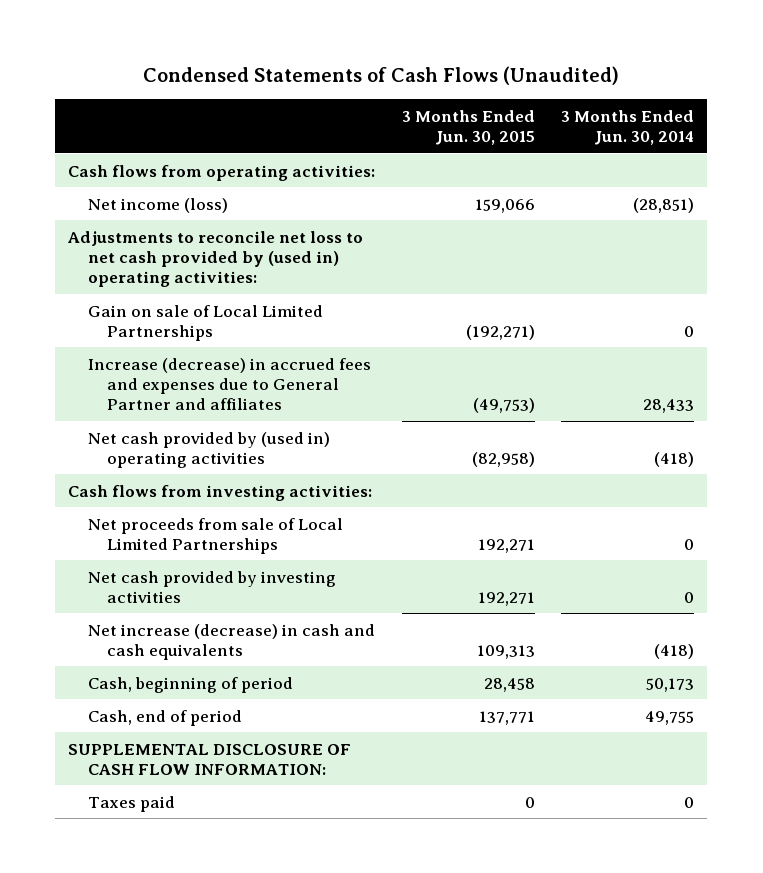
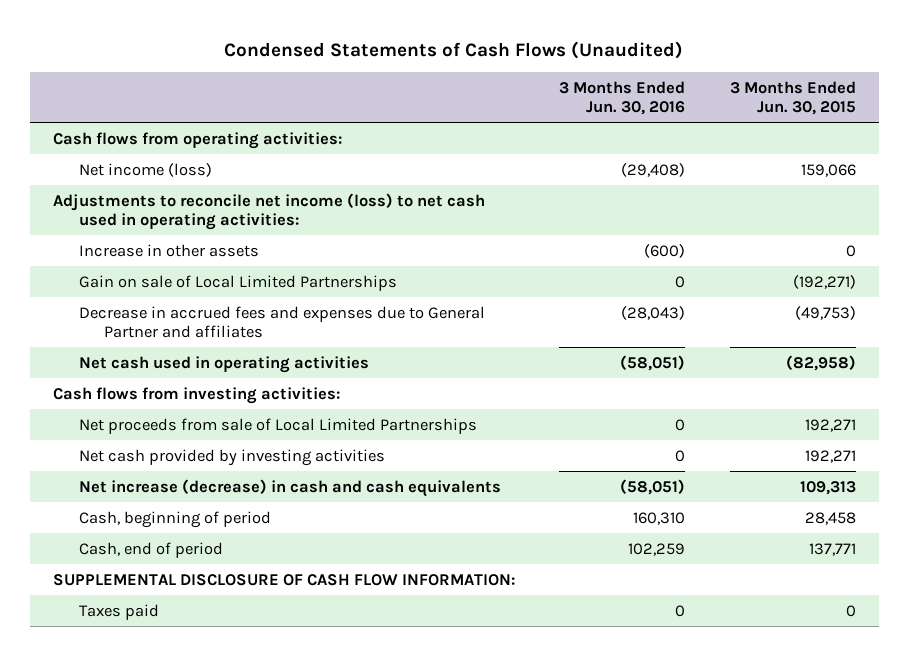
[561,109,695,145] 3 Months Ended Jun. 30, 2014 -> none
none -> [559,80,686,115] 3 Months Ended Jun. 30, 2016
[67,230,364,287] Adjustments to reconcile net loss to net cash provided by (used in) operating activities: -> [52,192,485,230] Adjustments to reconcile net income (loss) to net cash used in operating activities:
none -> [78,243,259,257] Increase in other assets
[87,357,371,410] Increase (decrease) in accrued fees and expenses due to General Partner and affiliates -> [78,305,485,338] Decrease in accrued fees and expenses due to General Partner and affiliates
[87,431,330,468] Net cash provided by (used in) operating activities -> [78,355,369,373] Net cash used in operating activities

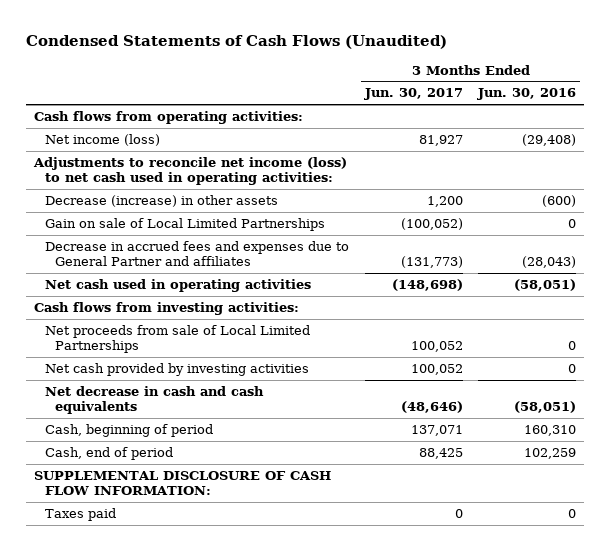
[730,80,857,115] 3 Months Ended Jun. 30, 2015 -> none
none -> [363,88,463,101] Jun. 30, 2017
[78,243,259,257] Increase in other assets -> [44,195,278,208] Decrease (increase) in other assets
[78,478,501,497] Net increase (decrease) in cash and cash equivalents -> [44,386,264,414] Net decrease in cash and cash equivalents

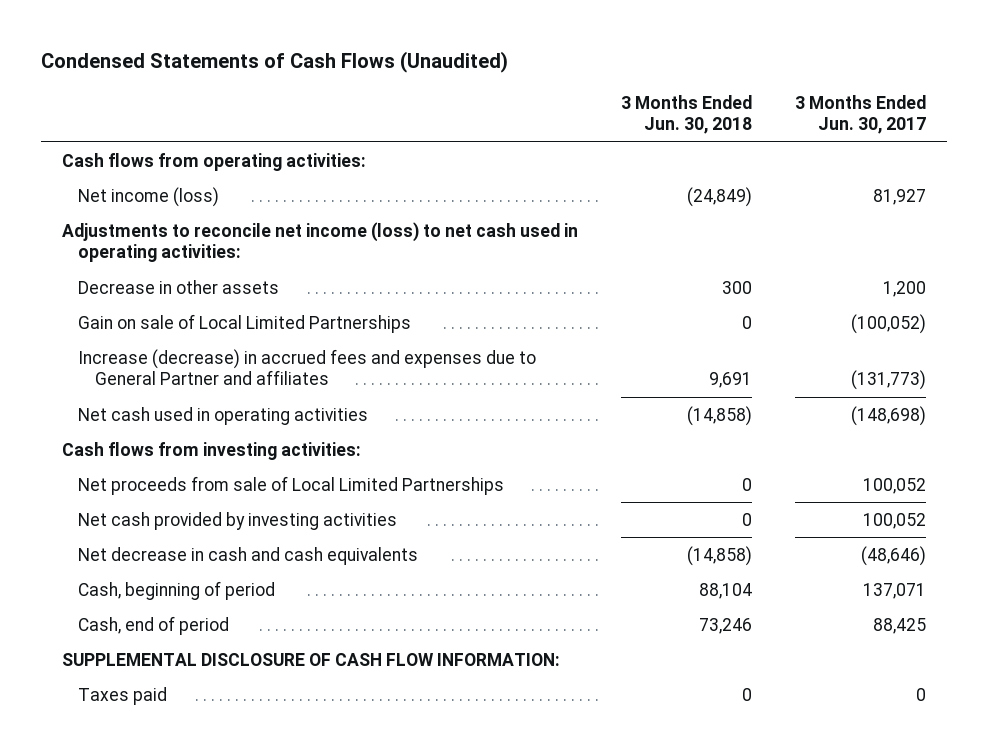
[477,88,577,101] Jun. 30, 2016 -> none
none -> [620,94,752,135] 3 Months Ended Jun. 30, 2018
[44,195,278,208] Decrease (increase) in other assets -> [78,279,280,294] Decrease in other assets
[44,241,349,266] Decrease in accrued fees and expenses due to General Partner and affiliates -> [78,348,537,386] Increase (decrease) in accrued fees and expenses due to General Partner and affiliates

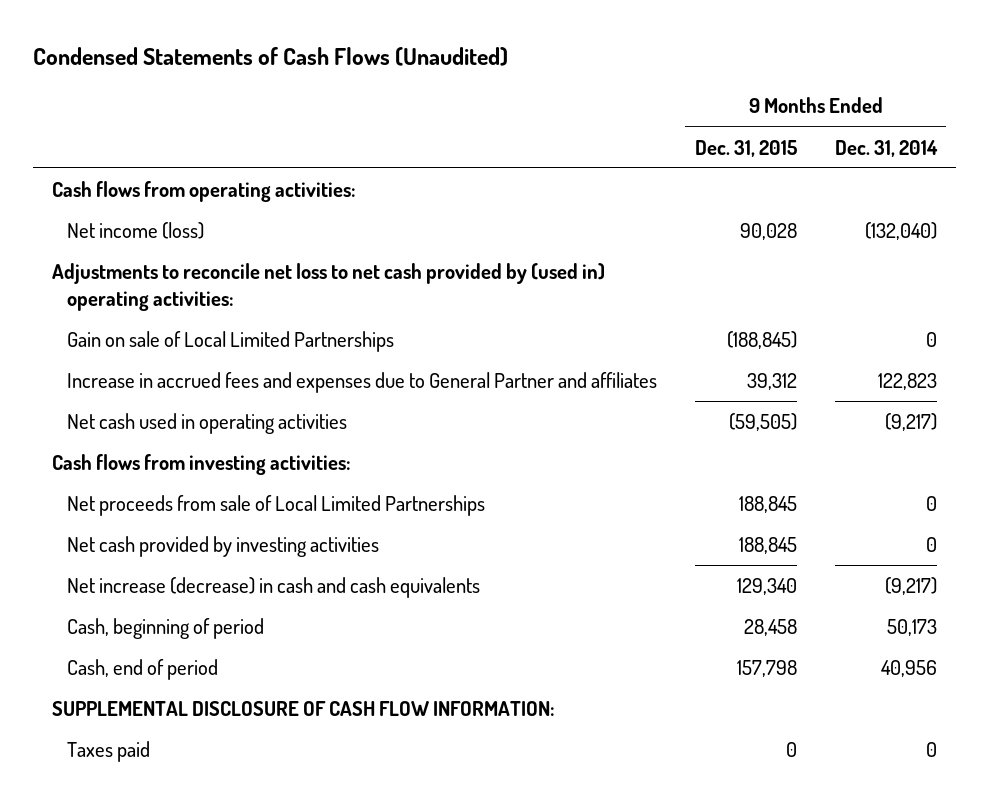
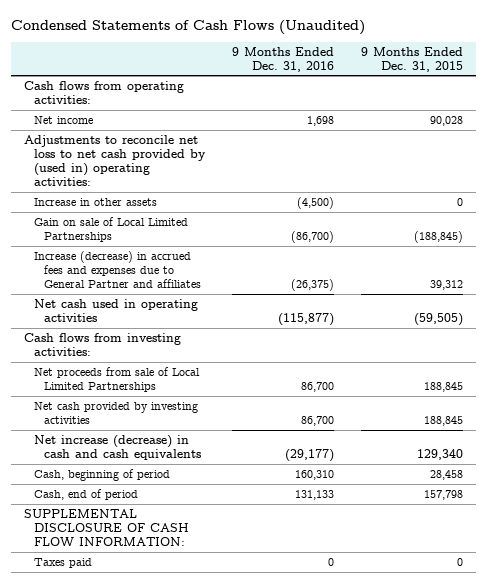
[834,139,938,157] Dec. 31, 2014 -> none
none -> [231,46,334,72] 9 Months Ended Dec. 31, 2016
[66,222,204,240] Net income (loss) -> [34,115,94,124] Net income
none -> [34,197,158,206] Increase in other assets
[66,372,657,394] Increase in accrued fees and expenses due to General Partner and affiliates -> [34,250,201,289] Increase (decrease) in accrued fees and expenses due to General Partner and affiliates

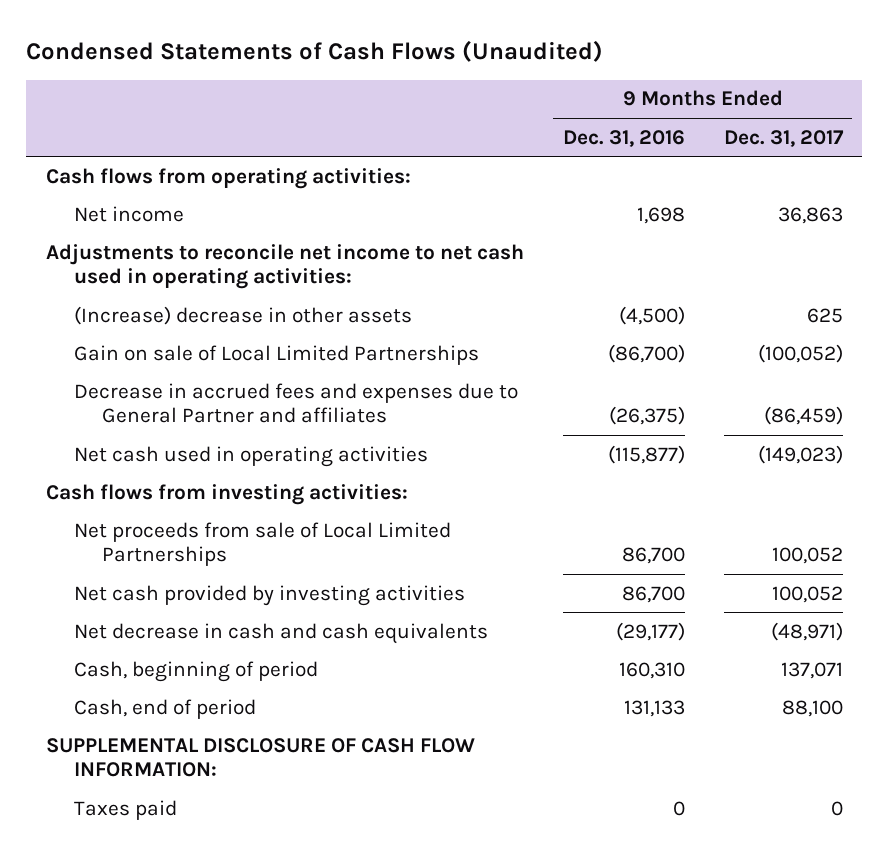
[360,46,463,72] 9 Months Ended Dec. 31, 2015 -> none
none -> [723,129,844,147] Dec. 31, 2017
[24,134,207,187] Adjustments to reconcile net loss to net cash provided by (used in) operating activities: -> [45,243,524,290] Adjustments to reconcile net income to net cash used in operating activities:
[34,197,158,206] Increase in other assets -> [73,305,412,325] (Increase) decrease in other assets
[34,250,201,289] Increase (decrease) in accrued fees and expenses due to General Partner and affiliates -> [73,382,518,424] Decrease in accrued fees and expenses due to General Partner and affiliates
[34,434,201,461] Net increase (decrease) in cash and cash equivalents -> [73,622,488,644] Net decrease in cash and cash equivalents

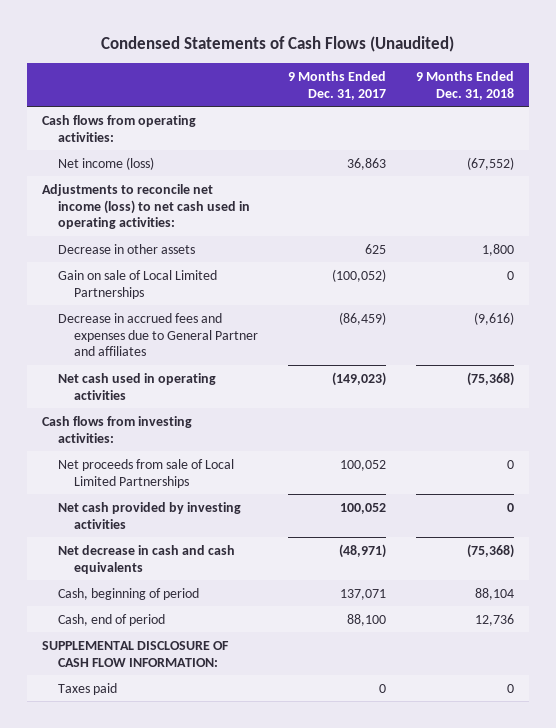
[562,129,685,147] Dec. 31, 2016 -> none
none -> [415,70,514,100] 9 Months Ended Dec. 31, 2018
[73,205,184,222] Net income -> [57,156,154,170] Net income (loss)
[45,243,524,290] Adjustments to reconcile net income to net cash used in operating activities: -> [41,183,250,230] Adjustments to reconcile net income (loss) to net cash used in operating activities:
[73,305,412,325] (Increase) decrease in other assets -> [57,243,195,254] Decrease in other assets

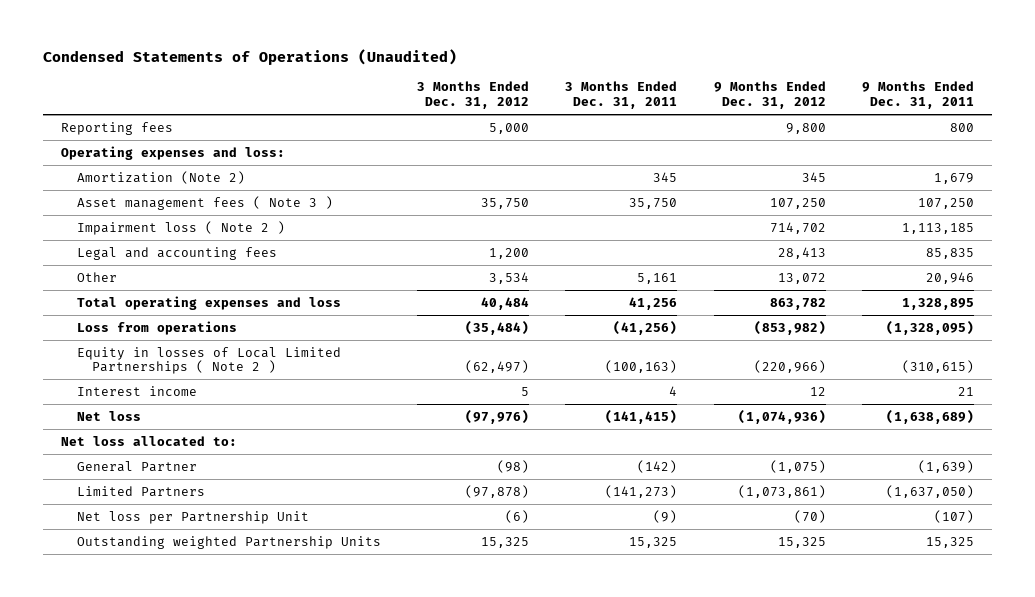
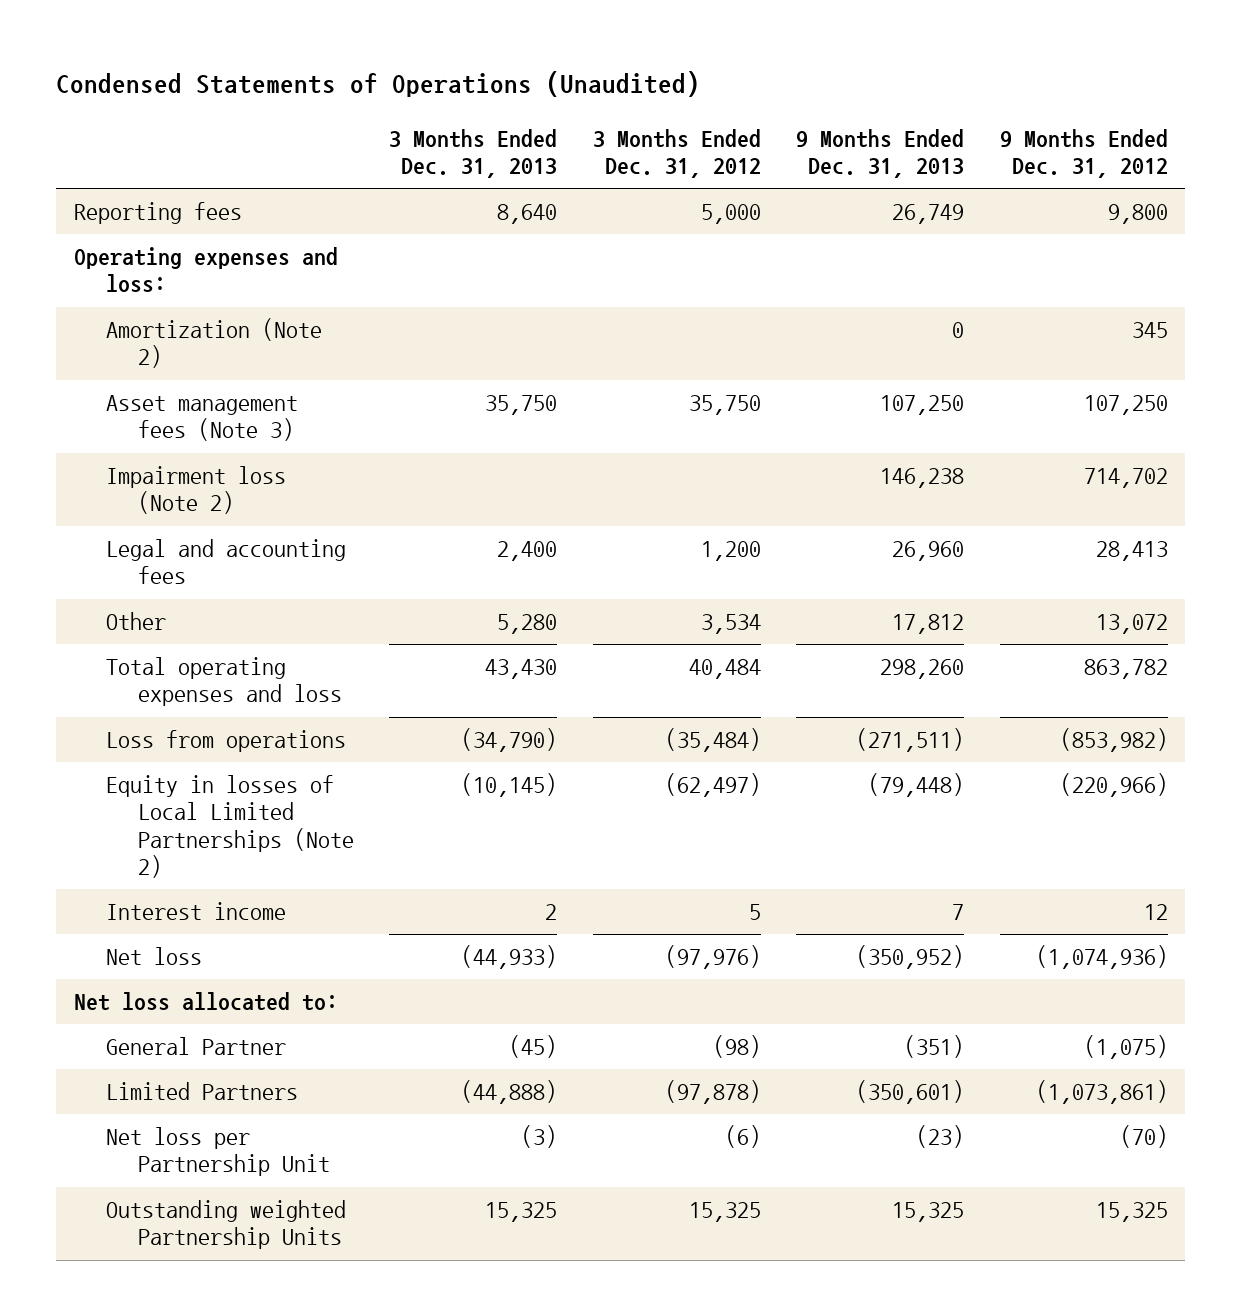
[565,81,678,110] 3 Months Ended Dec. 31, 2011 -> none
[861,81,974,110] 9 Months Ended Dec. 31, 2011 -> none
none -> [389,128,558,178] 3 Months Ended Dec. 31, 2013
none -> [796,128,965,178] 9 Months Ended Dec. 31, 2013
[76,195,333,210] Asset management fees ( Note 3 ) -> [105,395,298,442] Asset management fees (Note 3)
[76,220,285,235] Impairment loss ( Note 2 ) -> [105,466,286,515] Impairment loss (Note 2)
[76,346,341,375] Equity in losses of Local Limited Partnerships ( Note 2 ) -> [105,775,354,879] Equity in losses of Local Limited Partnerships (Note 2)

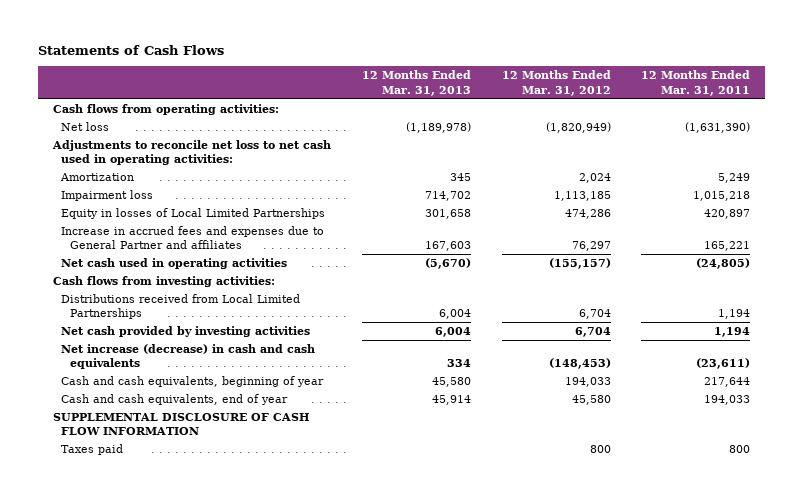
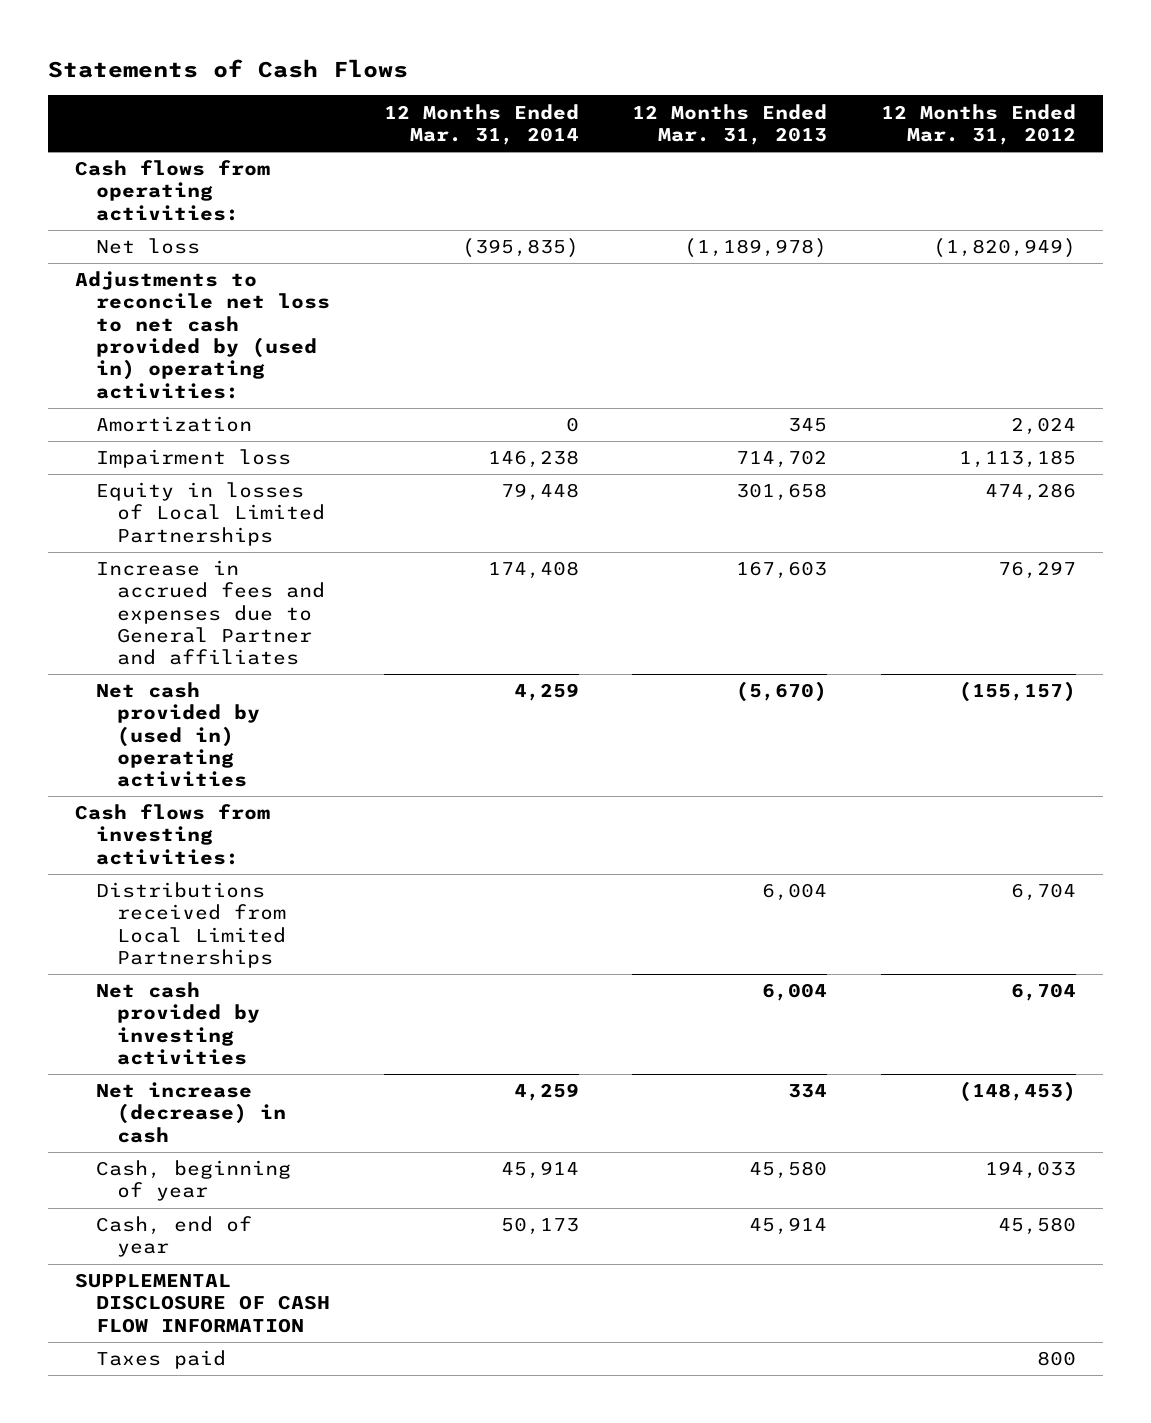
[641,70,751,96] 12 Months Ended Mar. 31, 2011 -> none
none -> [383,103,579,145] 12 Months Ended Mar. 31, 2014
[52,139,332,166] Adjustments to reconcile net loss to net cash used in operating activities: -> [74,271,331,399] Adjustments to reconcile net loss to net cash provided by (used in) operating activities:
[61,257,288,269] Net cash used in operating activities -> [96,682,261,788] Net cash provided by (used in) operating activities
[61,343,316,370] Net increase (decrease) in cash and cash equivalents -> [96,1082,287,1143] Net increase (decrease) in cash
[61,375,325,387] Cash and cash equivalents, beginning of year -> [96,1160,292,1202] Cash, beginning of year
[61,393,289,405] Cash and cash equivalents, end of year -> [96,1216,253,1258] Cash, end of year

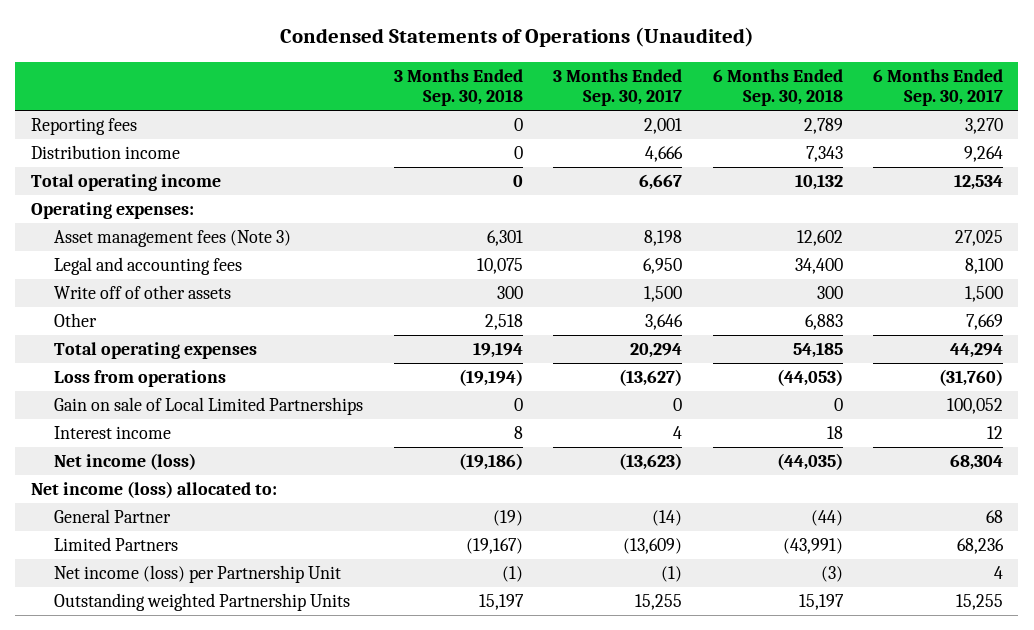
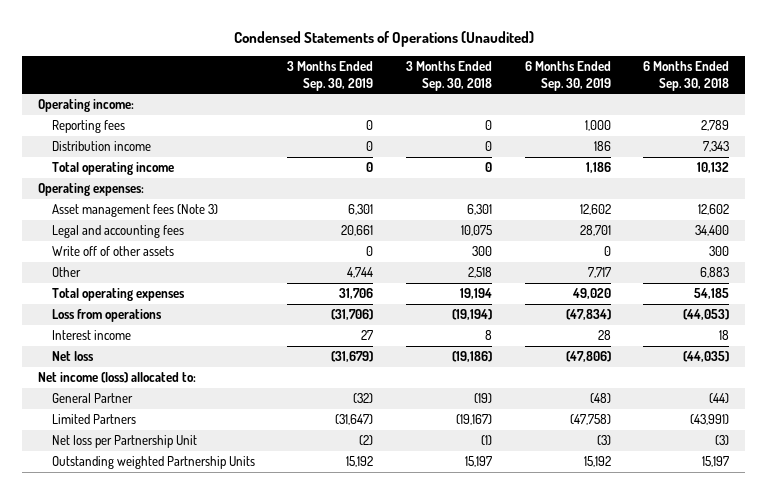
[553,68,683,107] 3 Months Ended Sep. 30, 2017 -> none
[872,68,1003,107] 6 Months Ended Sep. 30, 2017 -> none
none -> [287,61,374,91] 3 Months Ended Sep. 30, 2019
none -> [524,61,611,91] 6 Months Ended Sep. 30, 2019
none -> [38,99,135,113] Operating income:
[54,396,364,415] Gain on sale of Local Limited Partnerships -> none
[54,452,197,470] Net income (loss) -> [51,351,94,362] Net loss
[54,564,342,583] Net income (loss) per Partnership Unit -> [51,435,197,449] Net loss per Partnership Unit

